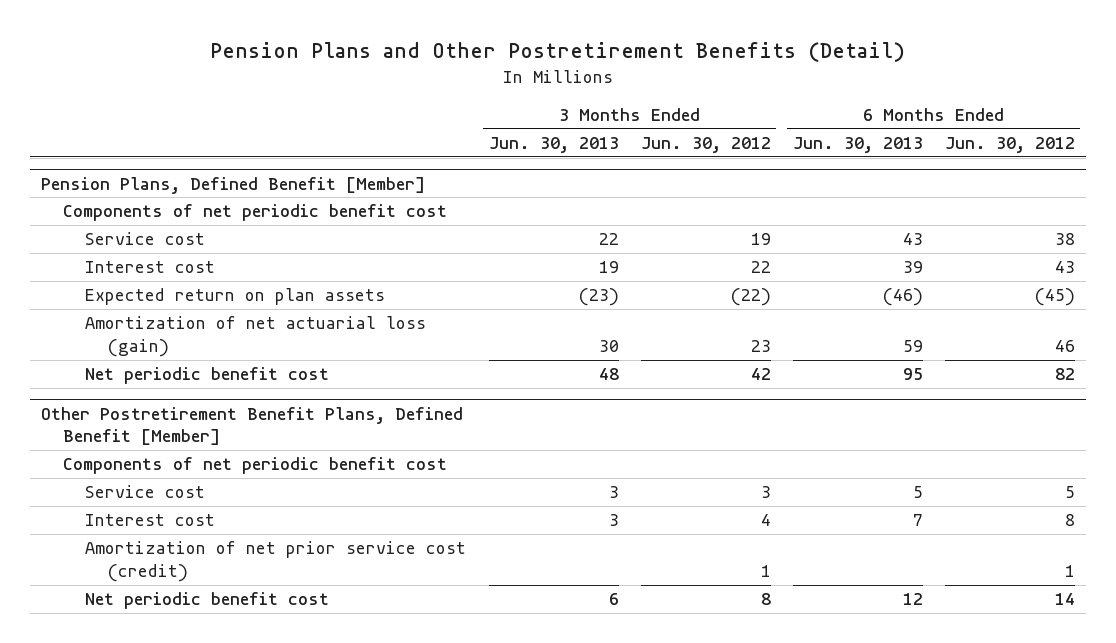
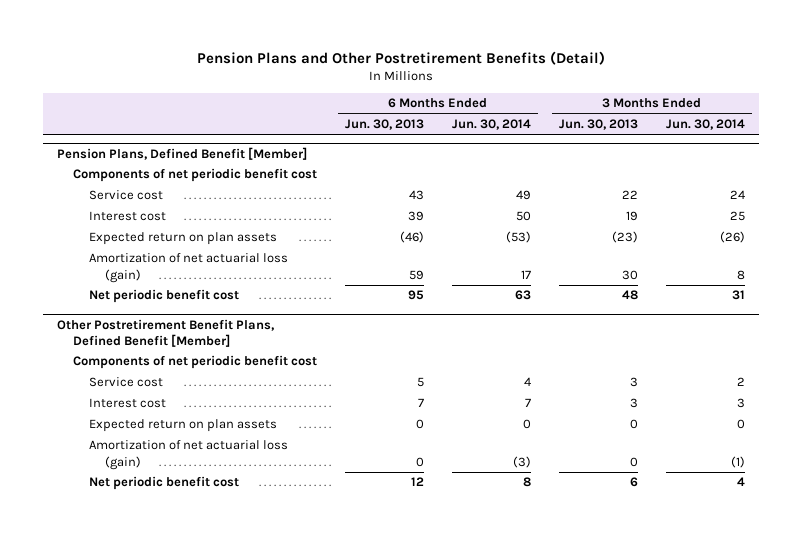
[640,137,771,154] Jun. 30, 2012 -> none
[944,137,1075,154] Jun. 30, 2012 -> none
none -> [452,118,532,130] Jun. 30, 2014
none -> [666,118,746,130] Jun. 30, 2014
[85,541,467,582] Amortization of net prior service cost (credit) -> none
none -> [88,419,277,433] Expected return on plan assets
none -> [88,440,288,470] Amortization of net actuarial loss (gain)

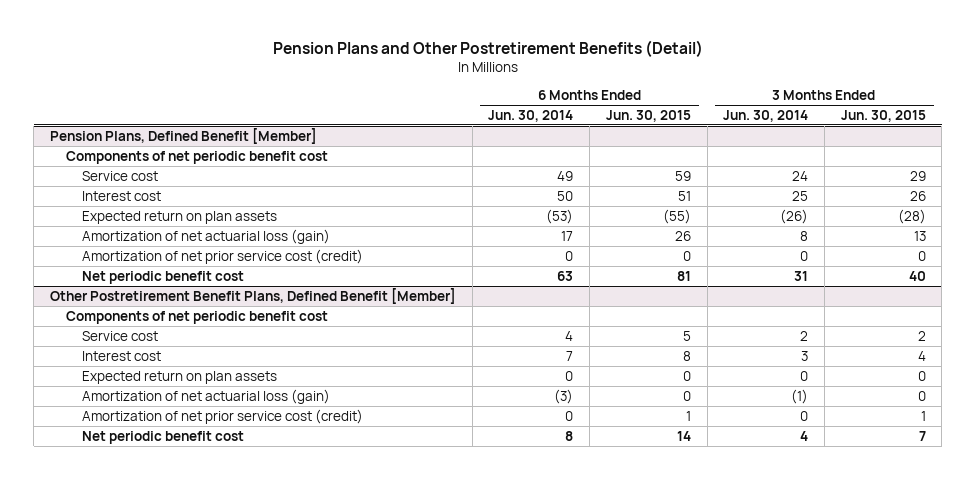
[344,118,424,130] Jun. 30, 2013 -> none
[559,118,639,130] Jun. 30, 2013 -> none
none -> [605,109,691,122] Jun. 30, 2015
none -> [840,109,926,122] Jun. 30, 2015
none -> [81,248,363,264] Amortization of net prior service cost (credit)
none -> [81,408,363,424] Amortization of net prior service cost (credit)

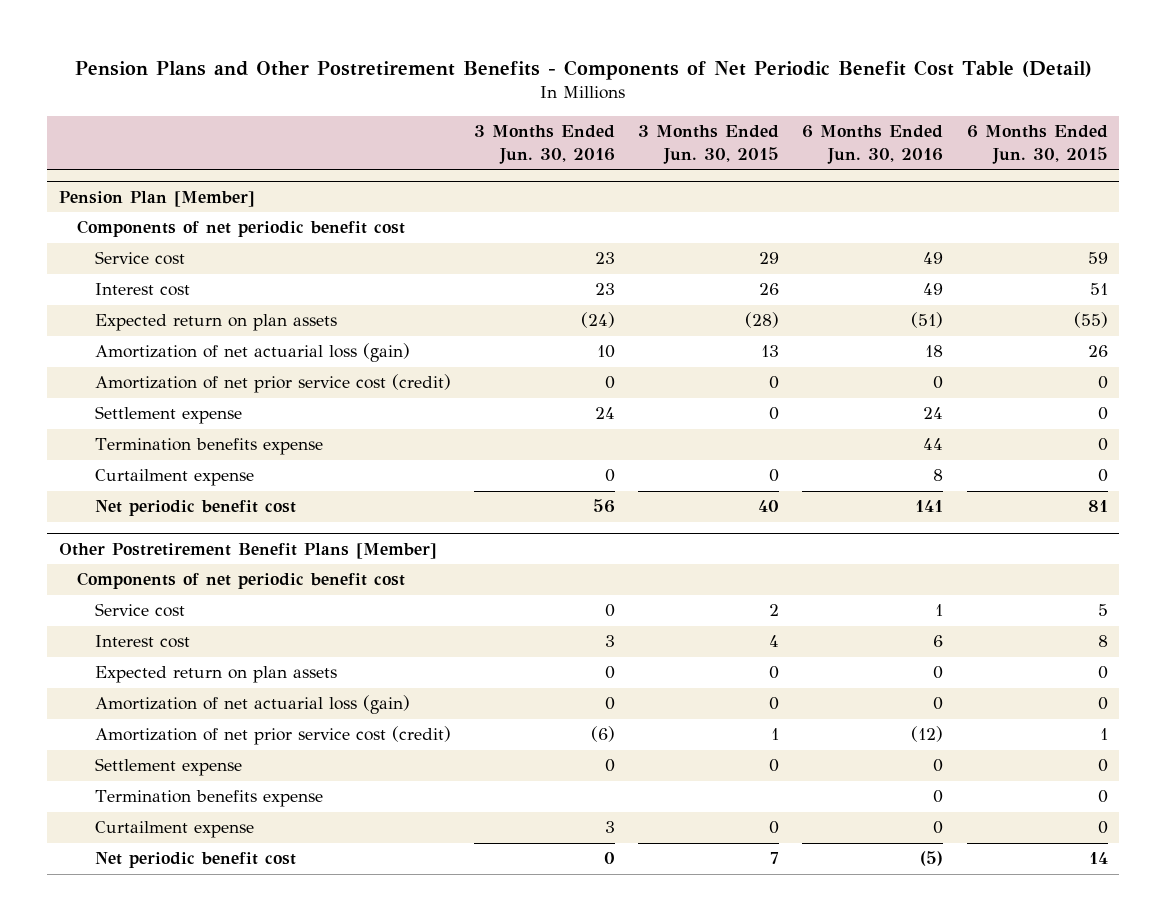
[272,40,703,58] Pension Plans and Other Postretirement Benefits (Detail) -> [75,59,1093,80] Pension Plans and Other Postretirement Benefits - Components of Net Periodic Benefit Cost Table (Detail)
[488,109,574,122] Jun. 30, 2014 -> none
[723,109,809,122] Jun. 30, 2014 -> none
none -> [473,125,615,164] 3 Months Ended Jun. 30, 2016
none -> [802,125,944,164] 6 Months Ended Jun. 30, 2016
[50,127,318,144] Pension Plans, Defined Benefit [Member] -> [58,190,255,207] Pension Plan [Member]
none -> [94,406,242,425] Settlement expense
none -> [94,438,323,456] Termination benefits expense
none -> [94,469,254,487] Curtailment expense
[50,287,457,304] Other Postretirement Benefit Plans, Defined Benefit [Member] -> [58,542,437,559] Other Postretirement Benefit Plans [Member]
none -> [94,758,242,777] Settlement expense
none -> [94,790,323,808] Termination benefits expense
none -> [94,821,254,839] Curtailment expense

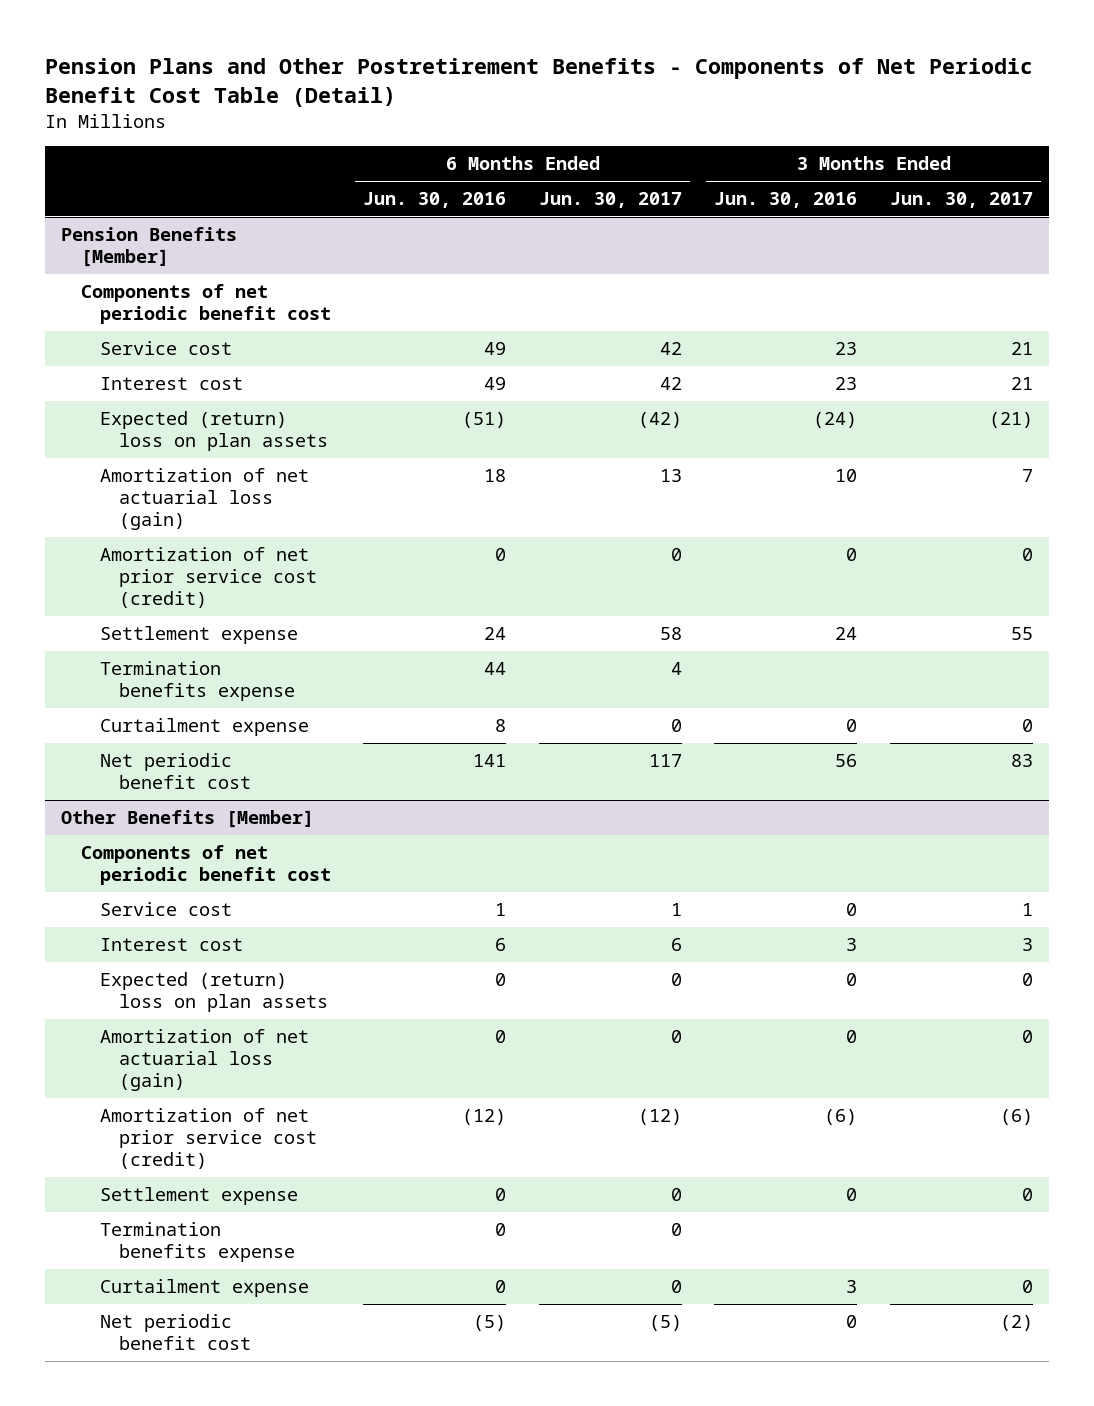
[638,125,780,164] 3 Months Ended Jun. 30, 2015 -> none
[966,125,1108,164] 6 Months Ended Jun. 30, 2015 -> none
none -> [538,192,682,209] Jun. 30, 2017
none -> [889,192,1033,209] Jun. 30, 2017
[58,190,255,207] Pension Plan [Member] -> [61,226,238,268] Pension Benefits [Member]
[94,314,337,332] Expected return on plan assets -> [99,410,329,452] Expected (return) loss on plan assets
[58,542,437,559] Other Postretirement Benefit Plans [Member] -> [61,809,315,828] Other Benefits [Member]
[94,666,337,684] Expected return on plan assets -> [99,971,329,1013] Expected (return) loss on plan assets

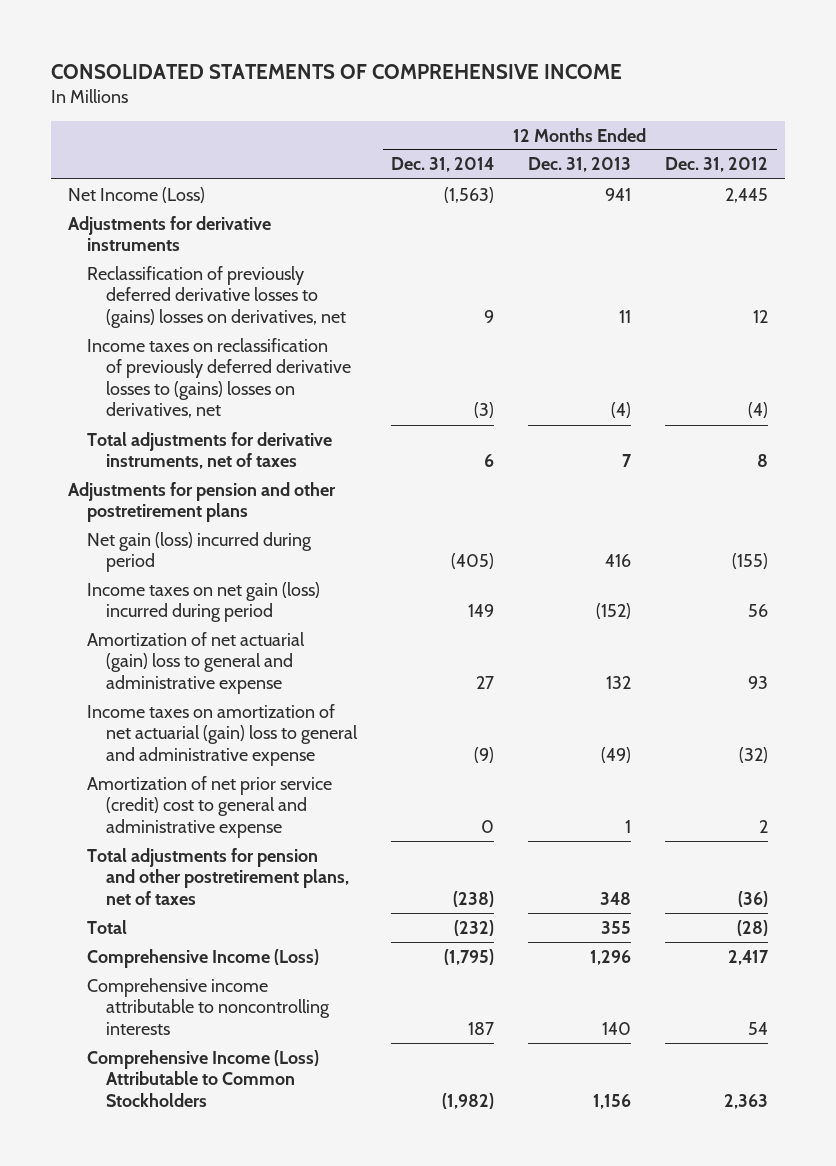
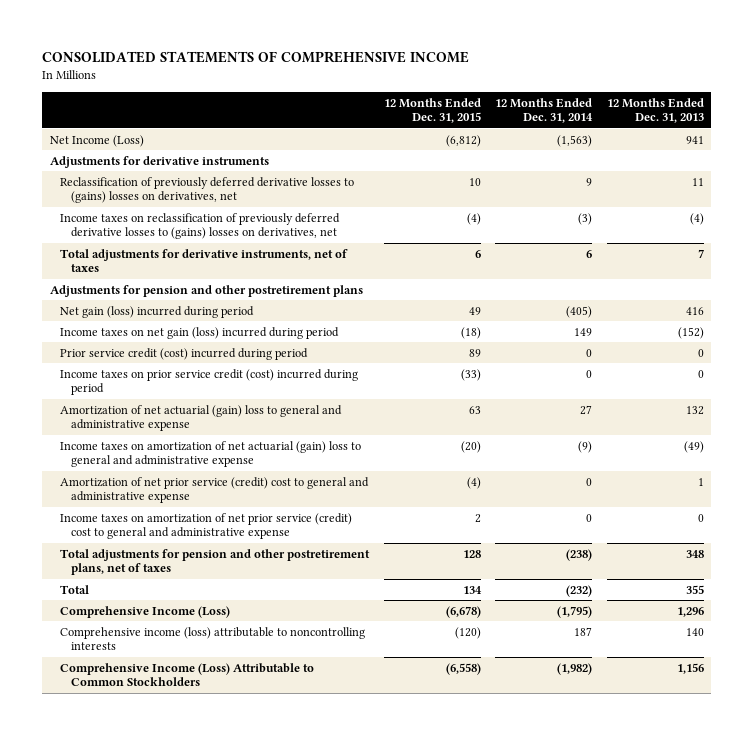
[665,157,769,173] Dec. 31, 2012 -> none
none -> [383,97,481,124] 12 Months Ended Dec. 31, 2015
none -> [60,347,309,360] Prior service credit (cost) incurred during period
none -> [60,368,359,396] Income taxes on prior service credit (cost) incurred during period
none -> [60,512,353,540] Income taxes on amortization of net prior service (credit) cost to general and administrative expense
[86,977,331,1035] Comprehensive income attributable to noncontrolling interests -> [60,626,366,651] Comprehensive income (loss) attributable to noncontrolling interests

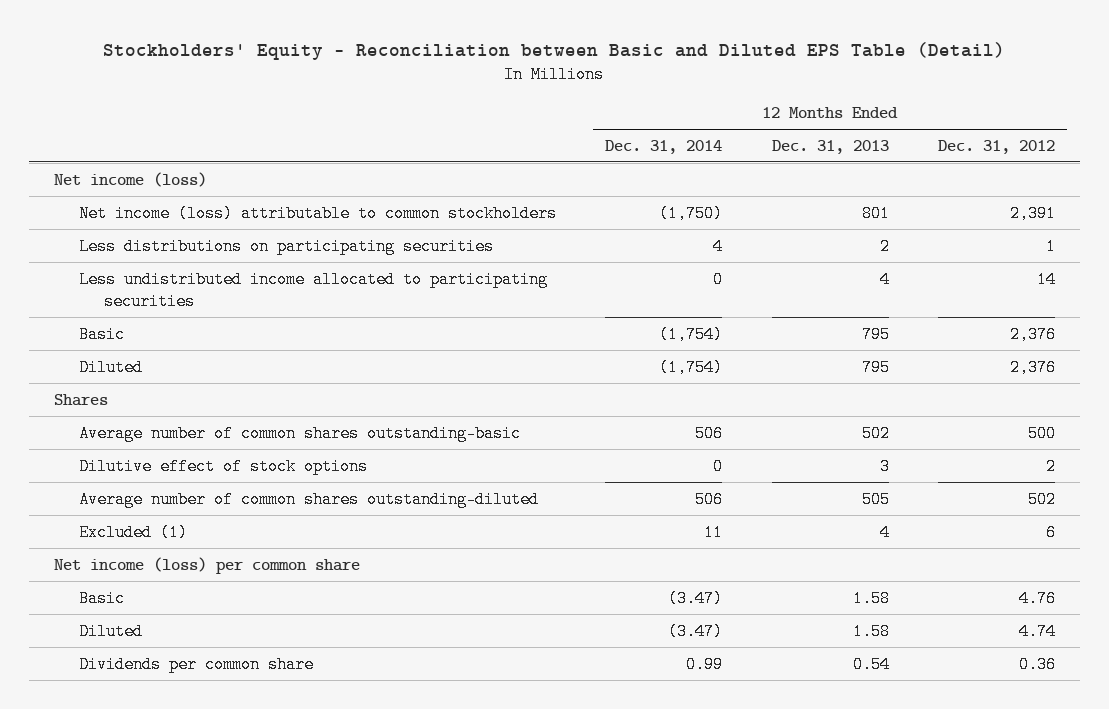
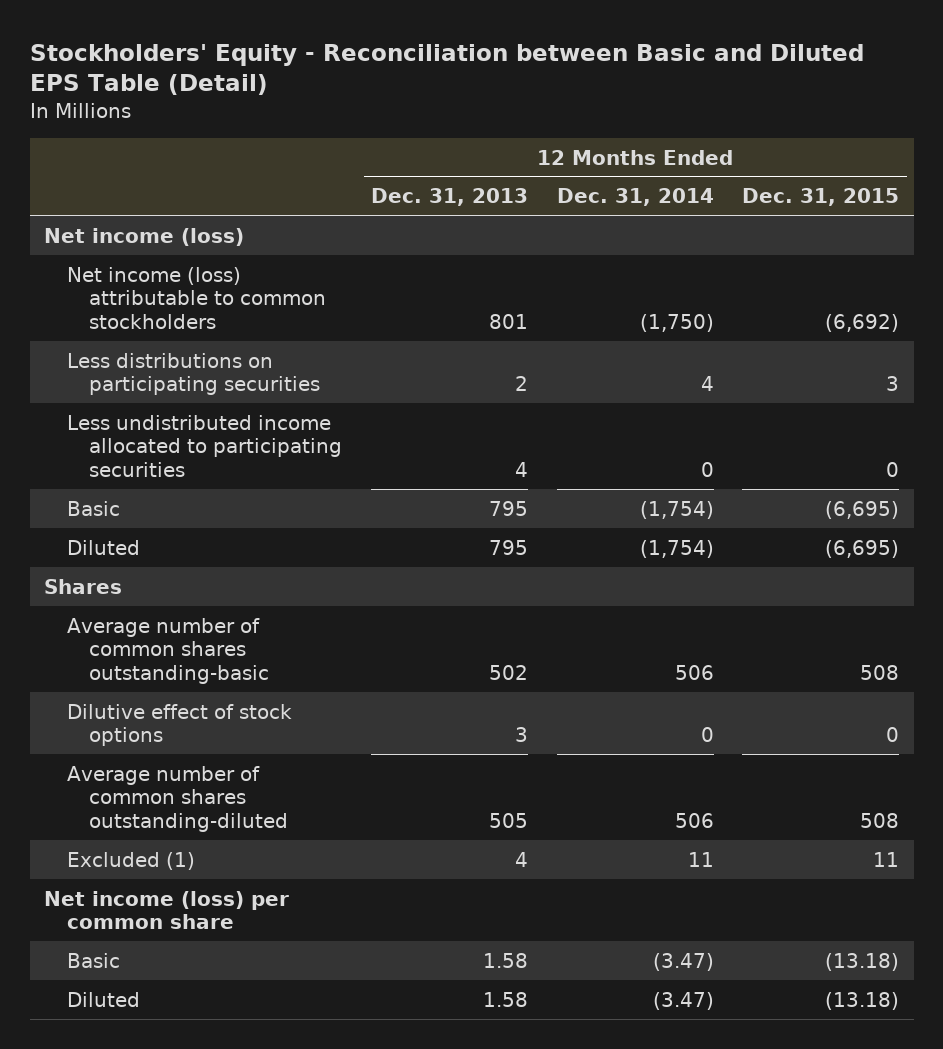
[937,139,1055,154] Dec. 31, 2012 -> none
none -> [742,188,900,207] Dec. 31, 2015
[78,655,314,673] Dividends per common share -> none

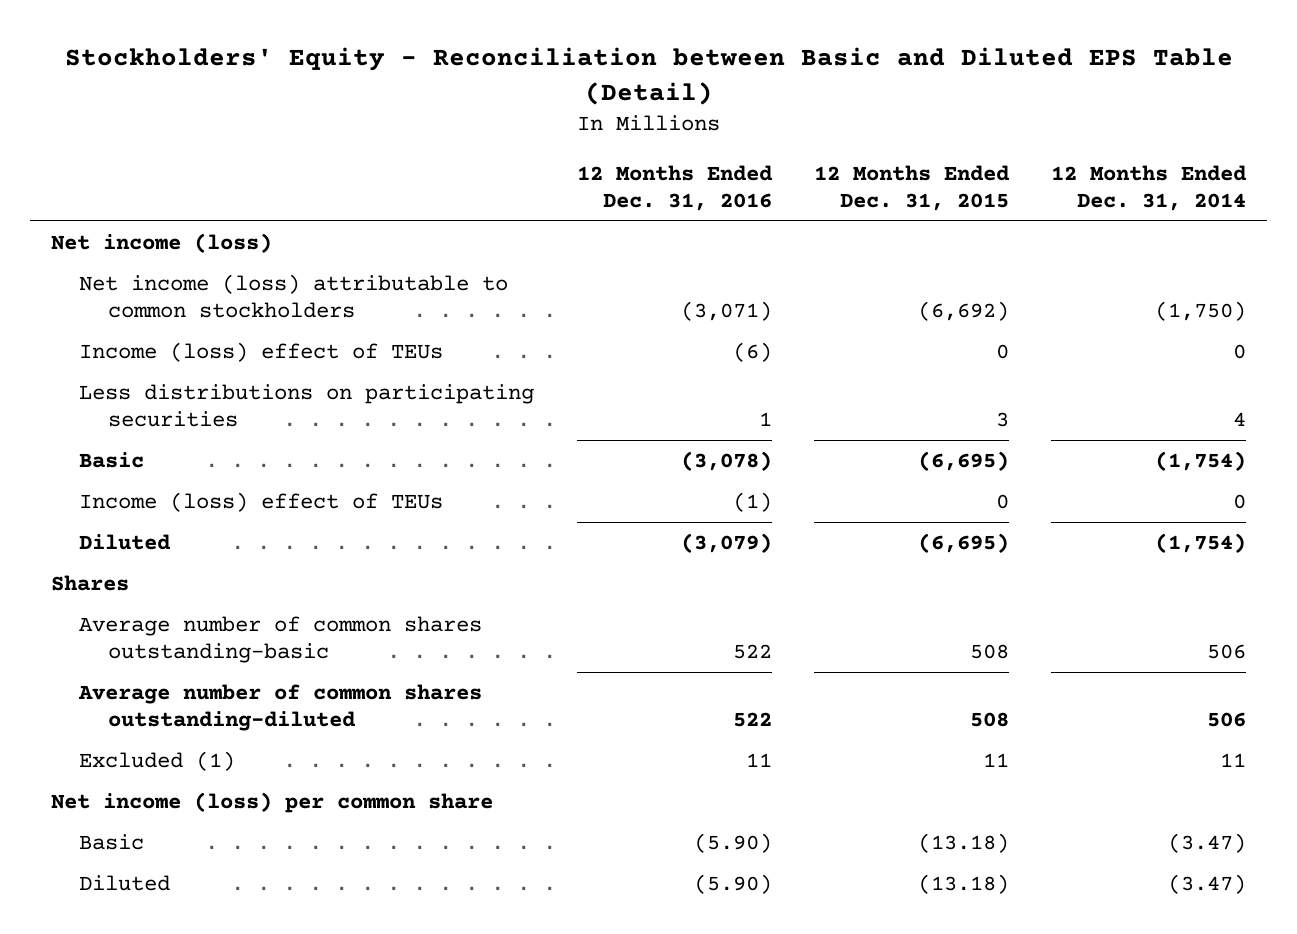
[371,188,529,207] Dec. 31, 2013 -> none
none -> [576,164,773,211] 12 Months Ended Dec. 31, 2016
none -> [79,342,444,363] Income (loss) effect of TEUs
[66,414,343,478] Less undistributed income allocated to participating securities -> none
none -> [79,492,444,513] Income (loss) effect of TEUs
[66,703,292,747] Dilutive effect of stock options -> none

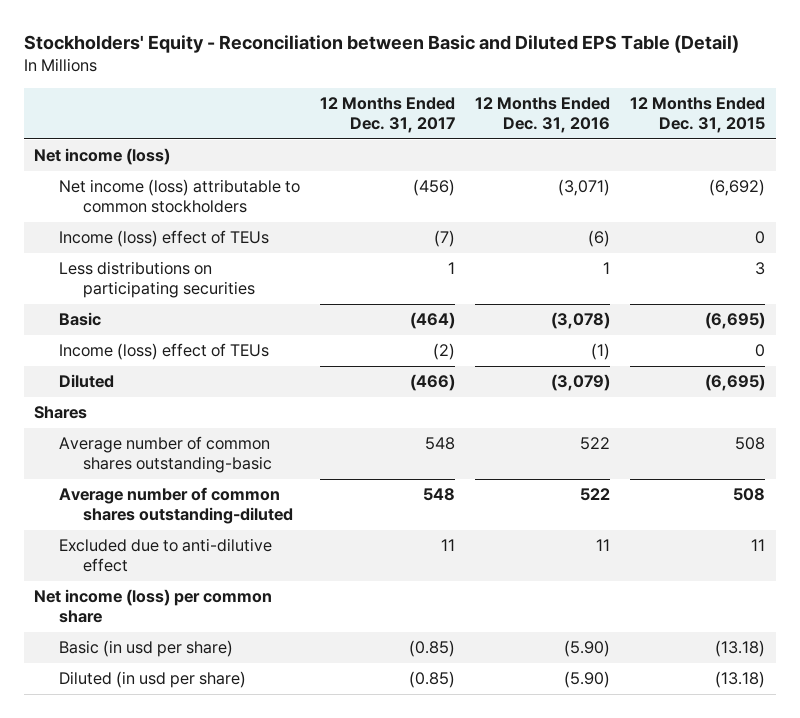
[1051,164,1248,211] 12 Months Ended Dec. 31, 2014 -> none
none -> [320,96,456,134] 12 Months Ended Dec. 31, 2017
[79,751,236,772] Excluded (1) -> [58,538,272,573] Excluded due to anti-dilutive effect
[79,834,145,851] Basic -> [58,640,233,658] Basic (in usd per share)
[79,875,171,892] Diluted -> [58,671,246,689] Diluted (in usd per share)

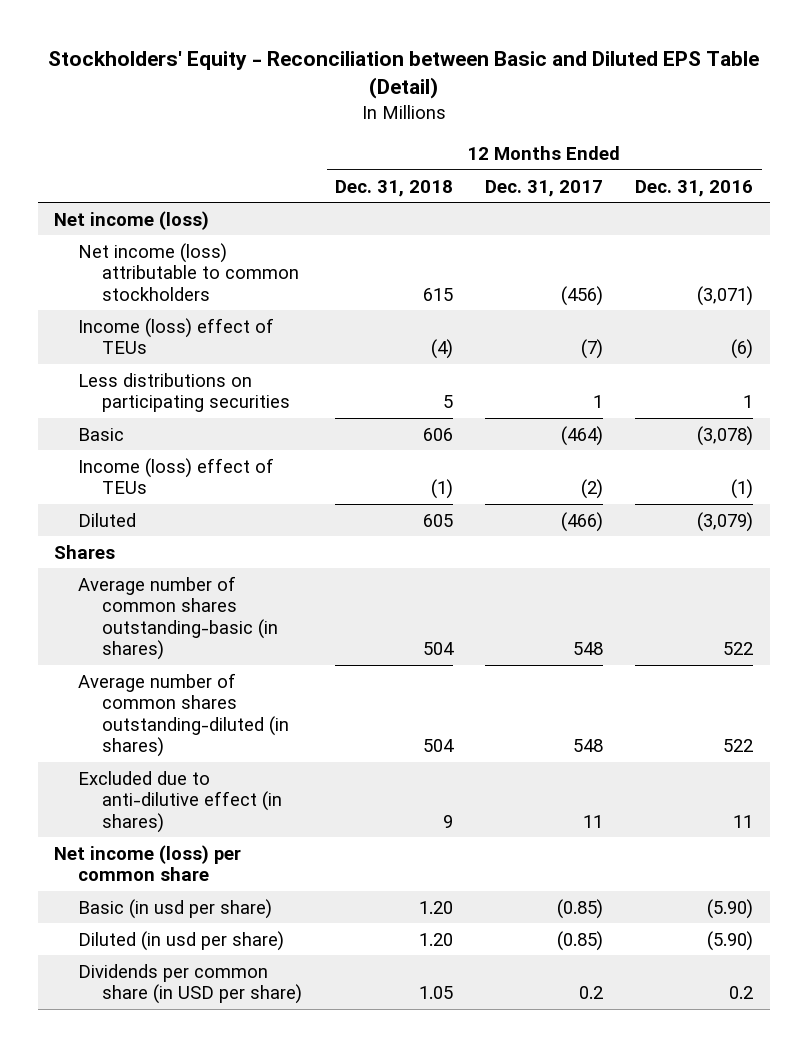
[630,96,766,134] 12 Months Ended Dec. 31, 2015 -> none
none -> [334,179,453,197] Dec. 31, 2018
[58,436,273,474] Average number of common shares outstanding-basic -> [78,575,279,661] Average number of common shares outstanding-basic (in shares)
[58,487,294,525] Average number of common shares outstanding-diluted -> [78,672,290,758] Average number of common shares outstanding-diluted (in shares)
[58,538,272,573] Excluded due to anti-dilutive effect -> [78,770,283,833] Excluded due to anti-dilutive effect (in shares)
none -> [78,963,303,1005] Dividends per common share (in USD per share)

